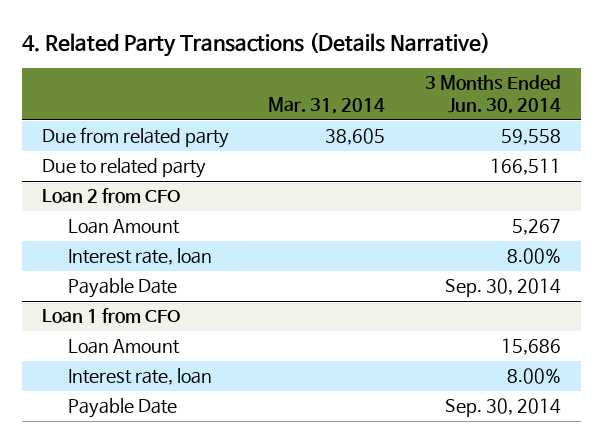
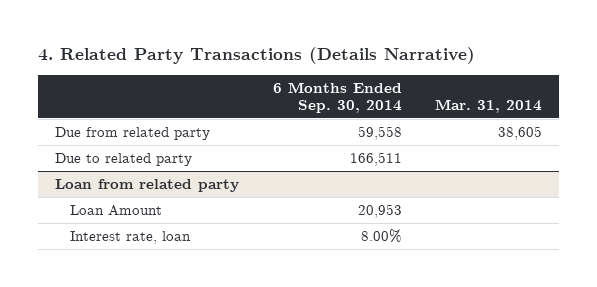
[425,75,562,115] 3 Months Ended Jun. 30, 2014 -> none
none -> [272,81,402,113] 6 Months Ended Sep. 30, 2014
[41,188,181,204] Loan 2 from CFO -> none
[67,219,180,235] Loan Amount -> none
[67,248,212,266] Interest rate, loan -> none
[67,278,177,299] Payable Date -> none
[41,308,181,324] Loan 1 from CFO -> [54,178,239,192] Loan from related party
[67,398,177,419] Payable Date -> none

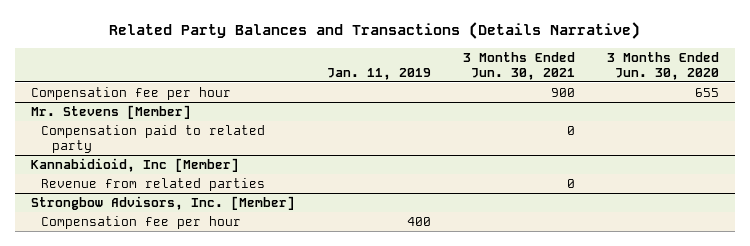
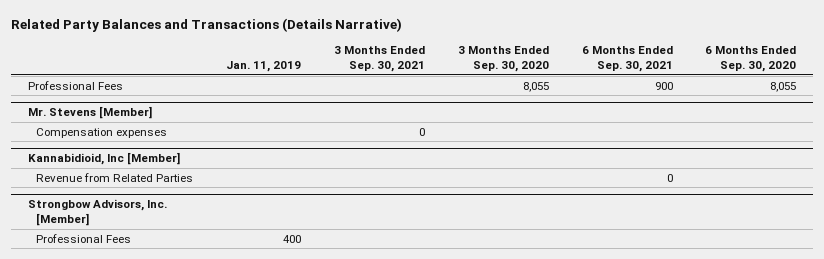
[463,51,576,80] 3 Months Ended Jun. 30, 2021 -> none
[607,51,720,80] 3 Months Ended Jun. 30, 2020 -> none
none -> [333,46,425,73] 3 Months Ended Sep. 30, 2021
none -> [457,46,549,73] 3 Months Ended Sep. 30, 2020
none -> [581,46,673,73] 6 Months Ended Sep. 30, 2021
none -> [705,46,797,73] 6 Months Ended Sep. 30, 2020
[30,87,231,101] Compensation fee per hour -> [27,80,123,90] Professional Fees
[41,125,266,154] Compensation paid to related party -> [35,127,167,138] Compensation expenses
[41,178,266,192] Revenue from related parties -> [35,172,193,182] Revenue from Related Parties
[41,216,242,230] Compensation fee per hour -> [35,233,131,243] Professional Fees

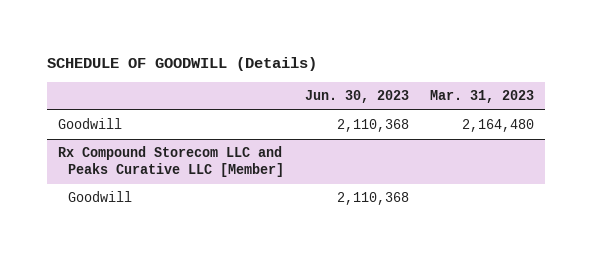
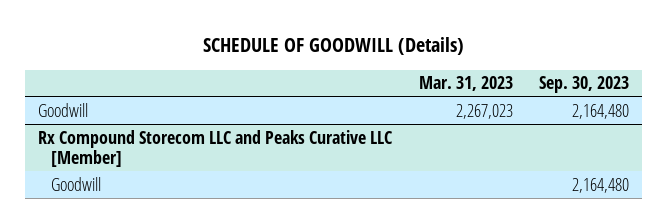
[305,90,410,104] Jun. 30, 2023 -> none
none -> [538,76,629,94] Sep. 30, 2023
[462,119,535,133] 2,164,480 -> [455,103,513,119] 2,267,023

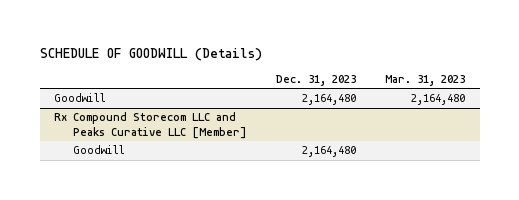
[538,76,629,94] Sep. 30, 2023 -> none
none -> [275,74,356,86] Dec. 31, 2023
[455,103,513,119] 2,267,023 -> [410,94,465,106] 2,164,480

